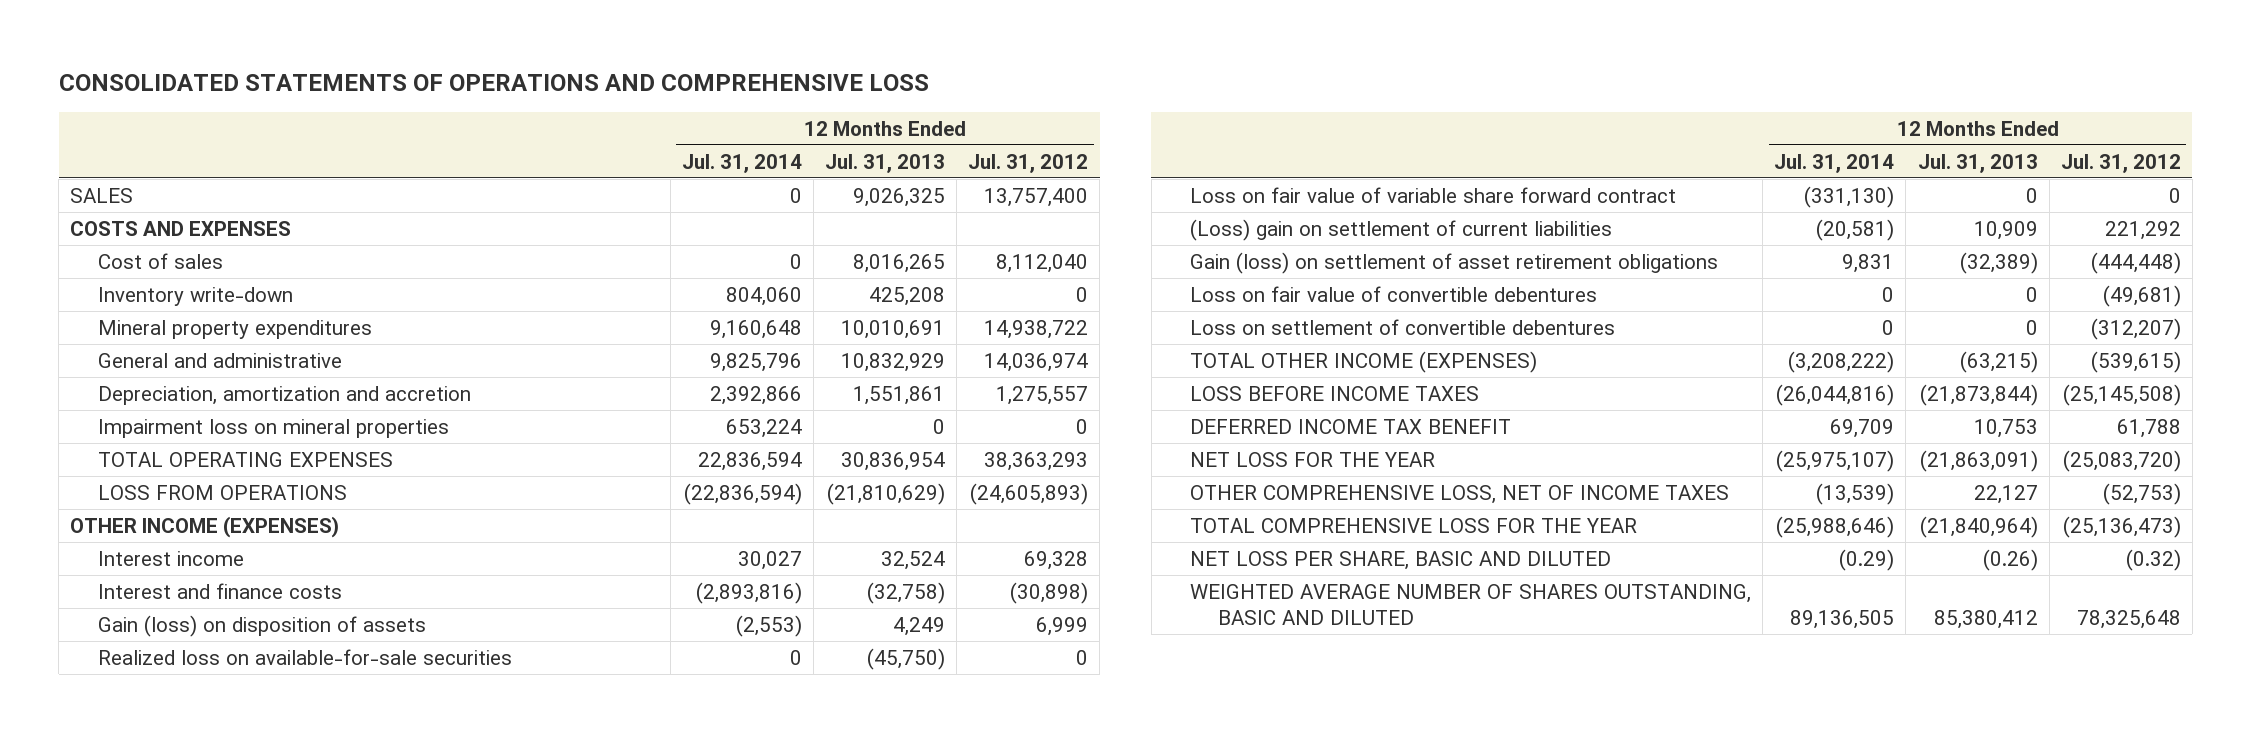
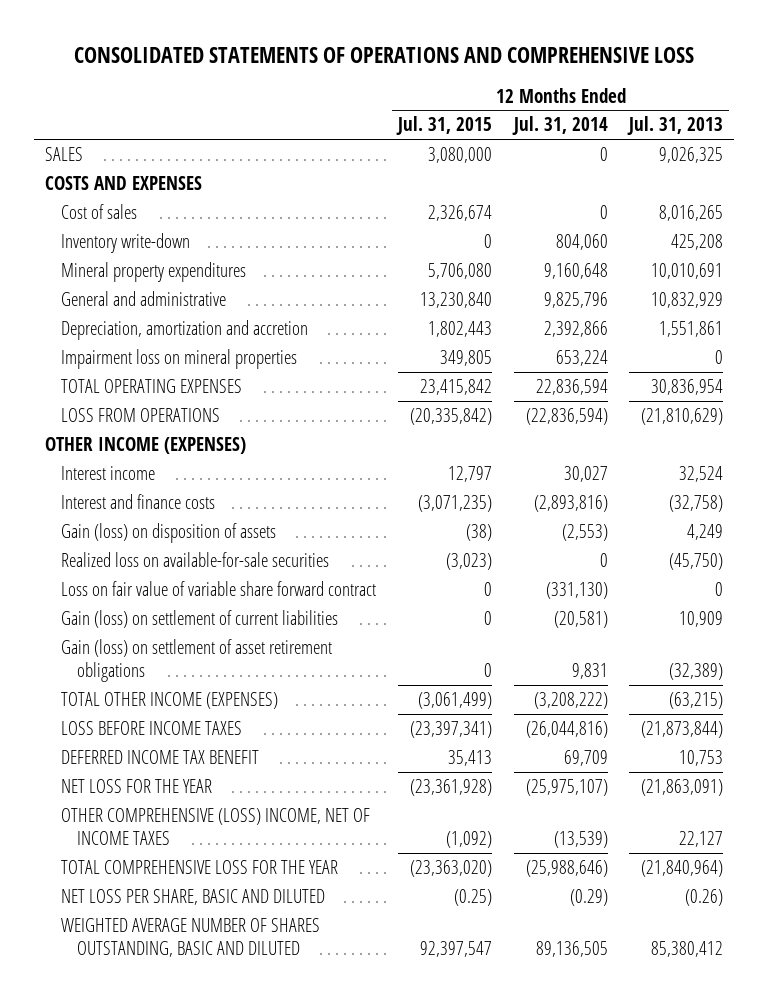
[968,153,1089,173] Jul. 31, 2012 -> none
none -> [395,116,492,136] Jul. 31, 2015
[1190,218,1613,241] (Loss) gain on settlement of current liabilities -> [61,609,339,628] Gain (loss) on settlement of current liabilities
[1190,285,1598,302] Loss on fair value of convertible debentures -> none
[1190,318,1616,335] Loss on settlement of convertible debentures -> none
[1190,484,1730,504] OTHER COMPREHENSIVE LOSS, NET OF INCOME TAXES -> [61,807,371,846] OTHER COMPREHENSIVE (LOSS) INCOME, NET OF INCOME TAXES

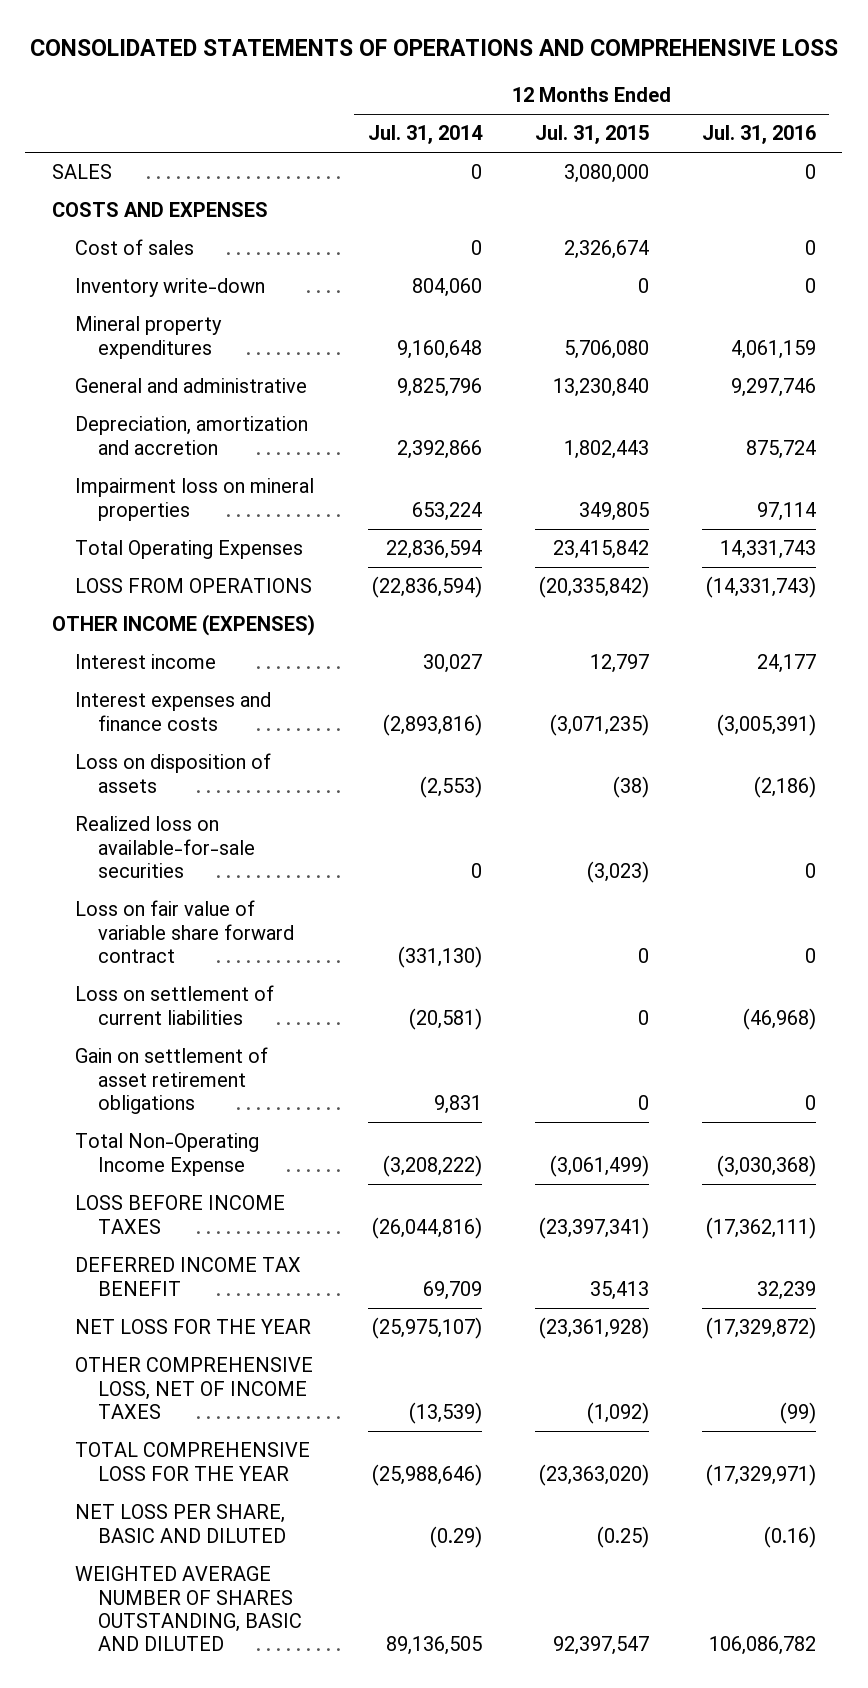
[627,116,724,136] Jul. 31, 2013 -> none
none -> [701,125,816,145] Jul. 31, 2016
[61,378,243,393] TOTAL OPERATING EXPENSES -> [75,540,304,560] Total Operating Expenses
[61,493,216,509] Interest and finance costs -> [75,692,272,731] Interest expenses and finance costs
[61,522,277,543] Gain (loss) on disposition of assets -> [75,753,272,793] Loss on disposition of assets
[61,609,339,628] Gain (loss) on settlement of current liabilities -> [75,985,275,1025] Loss on settlement of current liabilities
[61,638,333,683] Gain (loss) on settlement of asset retirement obligations -> [75,1047,269,1114] Gain on settlement of asset retirement obligations
[61,691,279,709] TOTAL OTHER INCOME (EXPENSES) -> [75,1133,260,1176] Total Non-Operating Income Expense
[61,807,371,846] OTHER COMPREHENSIVE (LOSS) INCOME, NET OF INCOME TAXES -> [75,1357,314,1419] OTHER COMPREHENSIVE LOSS, NET OF INCOME TAXES

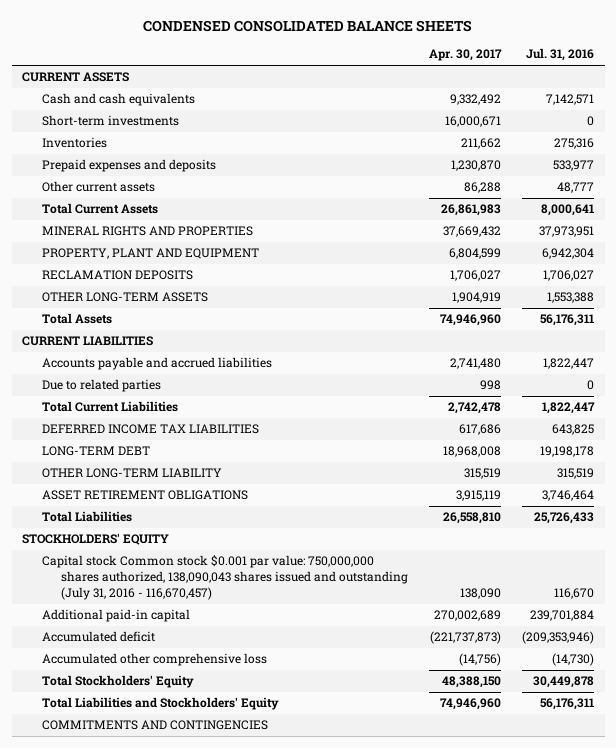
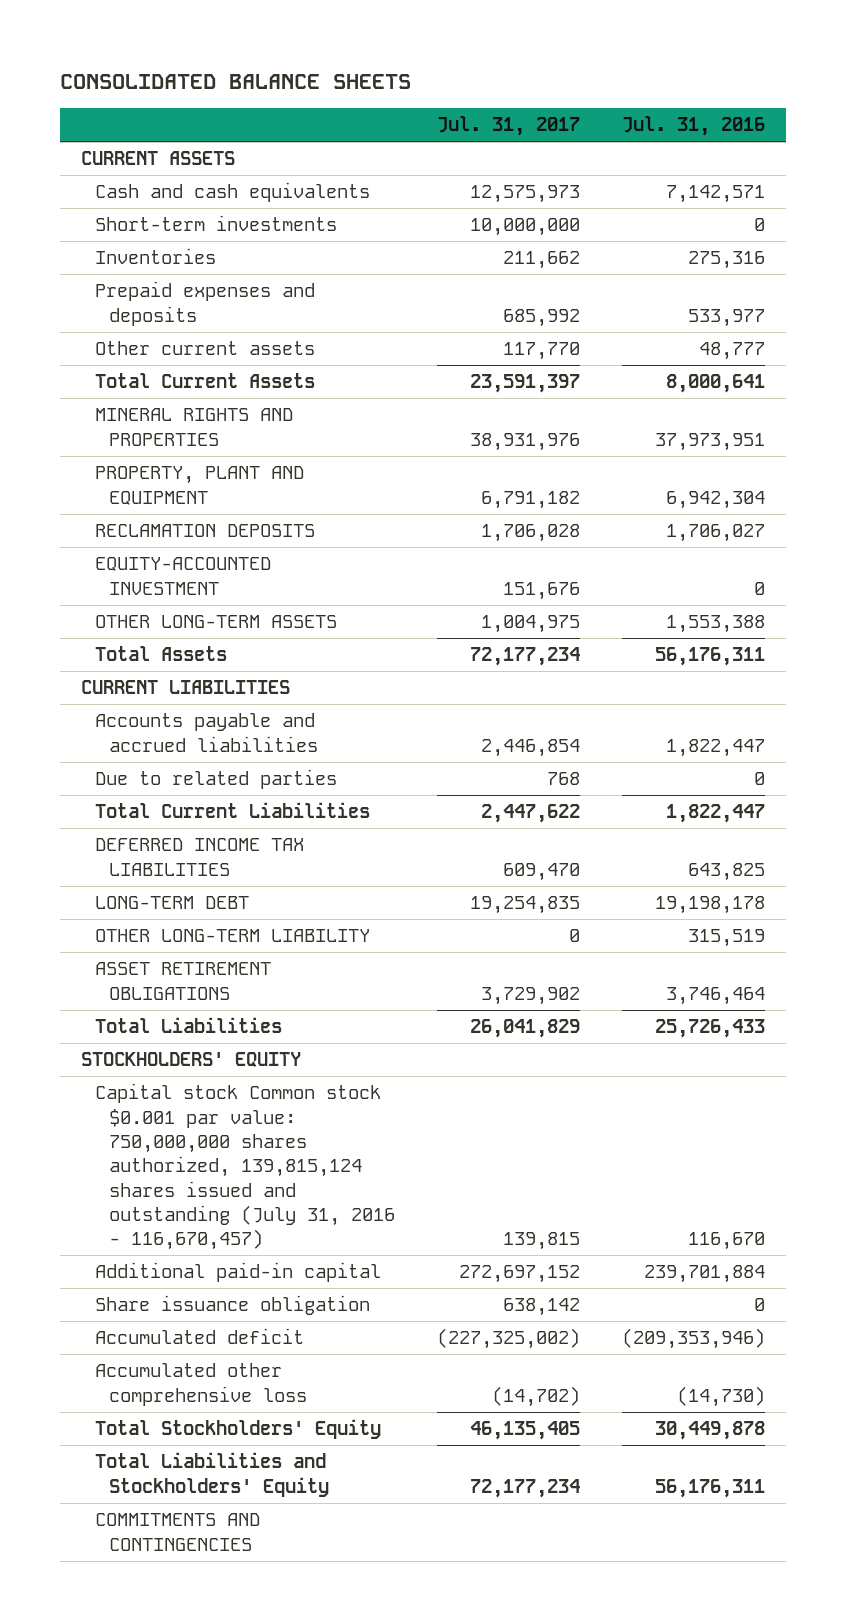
[143,19,473,32] CONDENSED CONSOLIDATED BALANCE SHEETS -> [59,74,411,90] CONSOLIDATED BALANCE SHEETS
[429,49,503,62] Apr. 30, 2017 -> none
none -> [437,116,581,137] Jul. 31, 2017
none -> [95,557,272,595] EQUITY-ACCOUNTED INVESTMENT
[41,555,408,601] Capital stock Common stock $0.001 par value: 750,000,000 shares authorized, 138,090,043 shares issued and outstanding (July 31, 2016 - 116,670,457) -> [95,1083,396,1251] Capital stock Common stock $0.001 par value: 750,000,000 shares authorized, 139,815,124 shares issued and outstanding (July 31, 2016 - 116,670,457)
none -> [95,1295,371,1316] Share issuance obligation

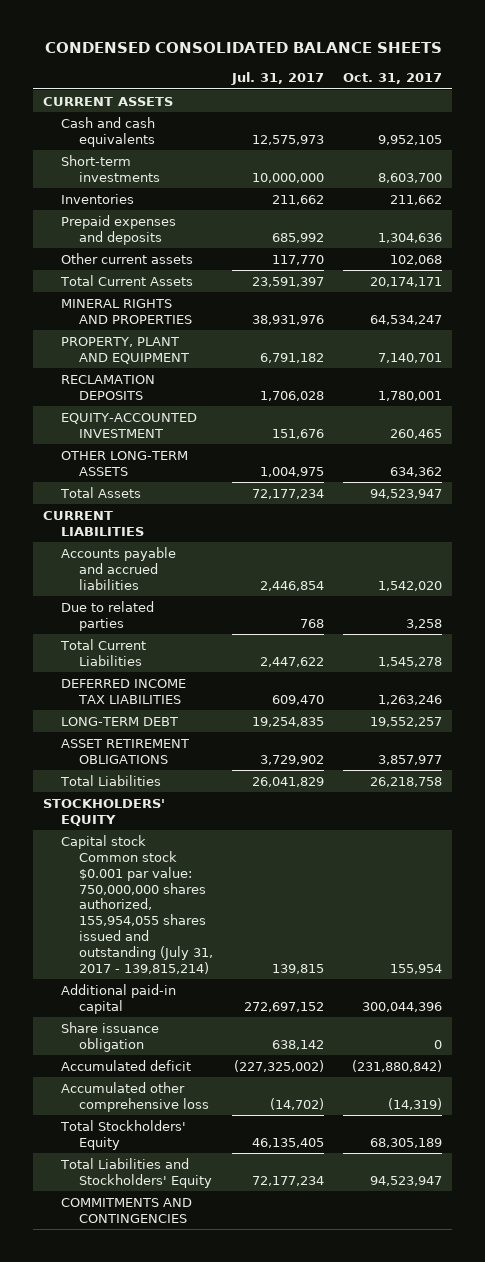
[59,74,411,90] CONSOLIDATED BALANCE SHEETS -> [44,42,442,54] CONDENSED CONSOLIDATED BALANCE SHEETS
[622,116,766,137] Jul. 31, 2016 -> none
none -> [343,73,443,85] Oct. 31, 2017
[95,929,371,943] OTHER LONG-TERM LIABILITY -> none
[95,1083,396,1251] Capital stock Common stock $0.001 par value: 750,000,000 shares authorized, 139,815,124 shares issued and outstanding (July 31, 2016 - 116,670,457) -> [61,834,214,974] Capital stock Common stock $0.001 par value: 750,000,000 shares authorized, 155,954,055 shares issued and outstanding (July 31, 2017 - 139,815,214)

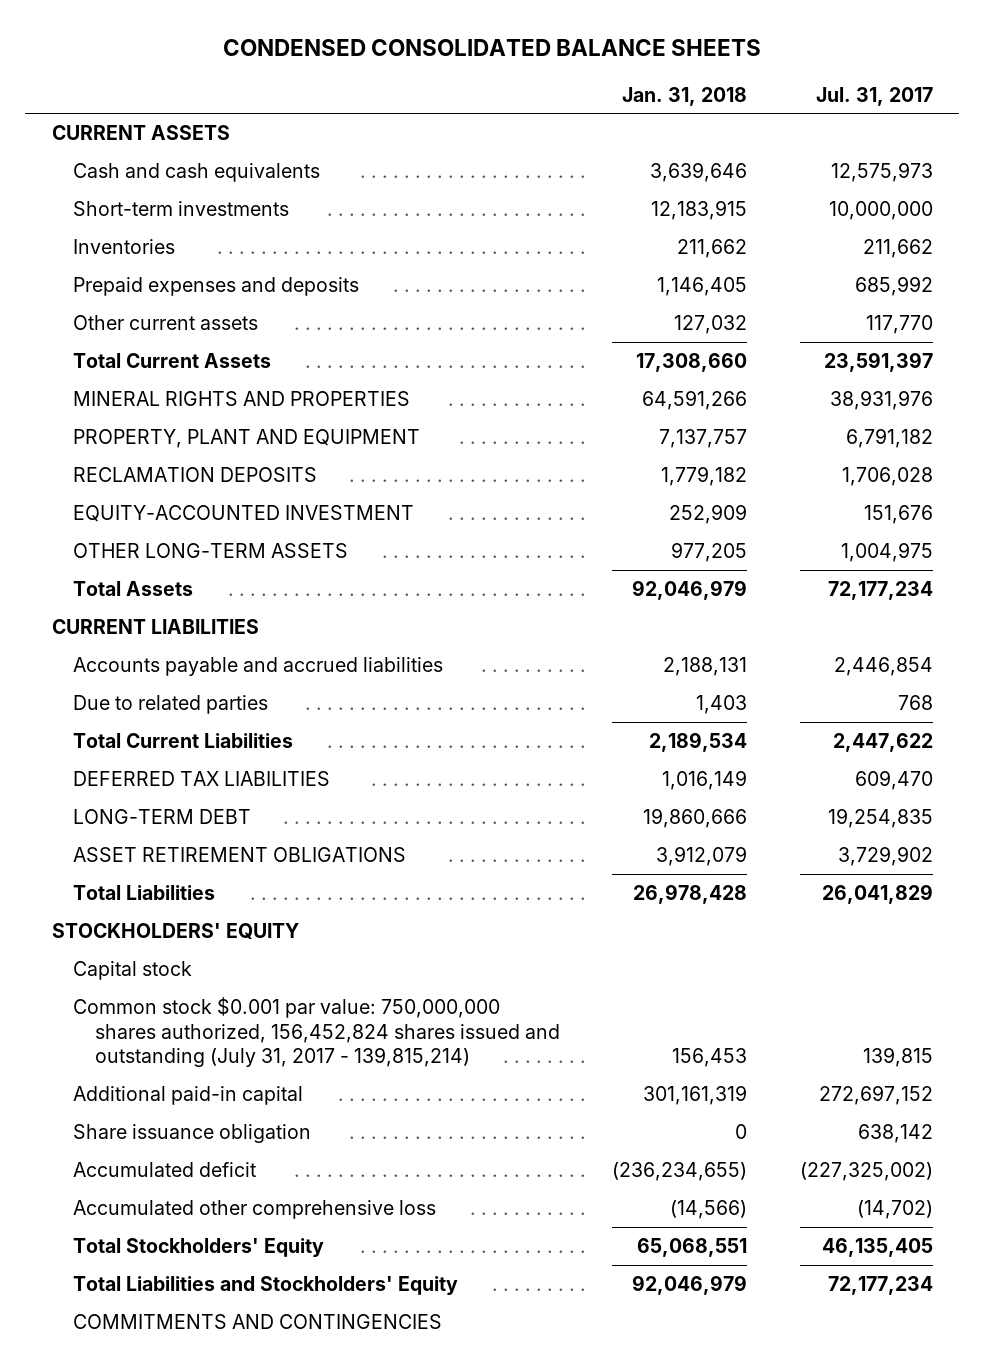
[343,73,443,85] Oct. 31, 2017 -> none
none -> [622,86,748,106] Jan. 31, 2018
[61,678,187,704] DEFERRED INCOME TAX LIABILITIES -> [73,771,331,787] DEFERRED TAX LIABILITIES
none -> [73,961,193,981] Capital stock
[61,834,214,974] Capital stock Common stock $0.001 par value: 750,000,000 shares authorized, 155,954,055 shares issued and outstanding (July 31, 2017 - 139,815,214) -> [73,997,561,1068] Common stock $0.001 par value: 750,000,000 shares authorized, 156,452,824 shares issued and outstanding (July 31, 2017 - 139,815,214)

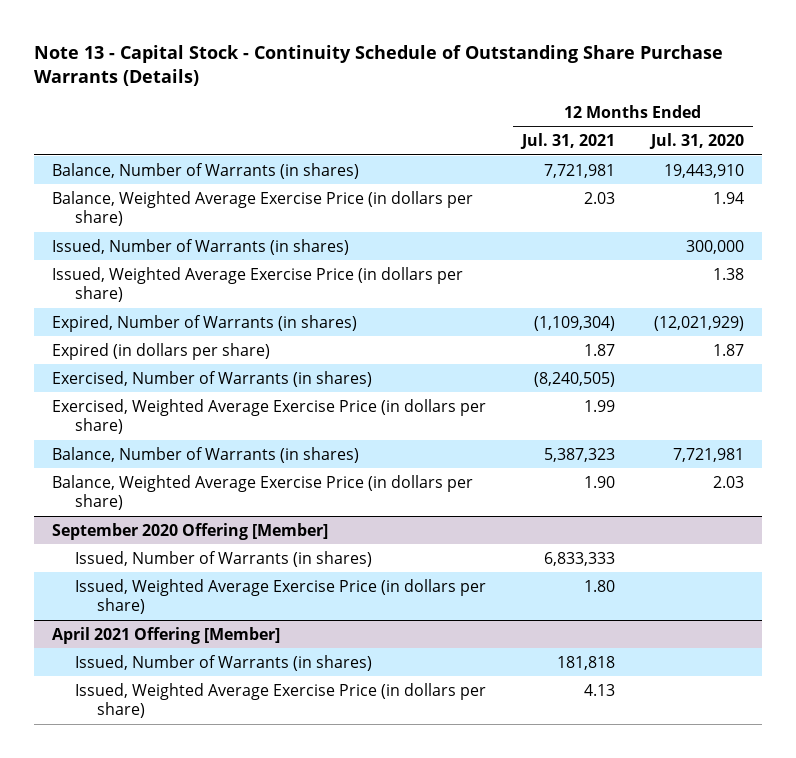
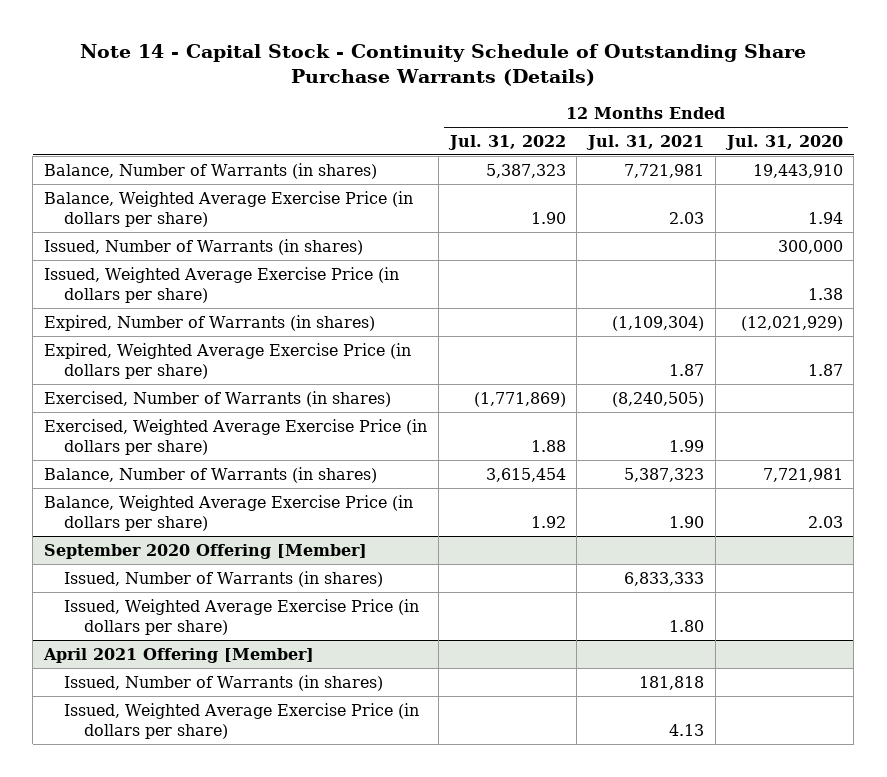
[34,44,724,86] Note 13 - Capital Stock - Continuity Schedule of Outstanding Share Purchase Warrants (Details) -> [80,43,807,87] Note 14 - Capital Stock - Continuity Schedule of Outstanding Share Purchase Warrants (Details)
none -> [447,134,566,150] Jul. 31, 2022
[52,342,271,360] Expired (in dollars per share) -> [43,342,411,379] Expired, Weighted Average Exercise Price (in dollars per share)

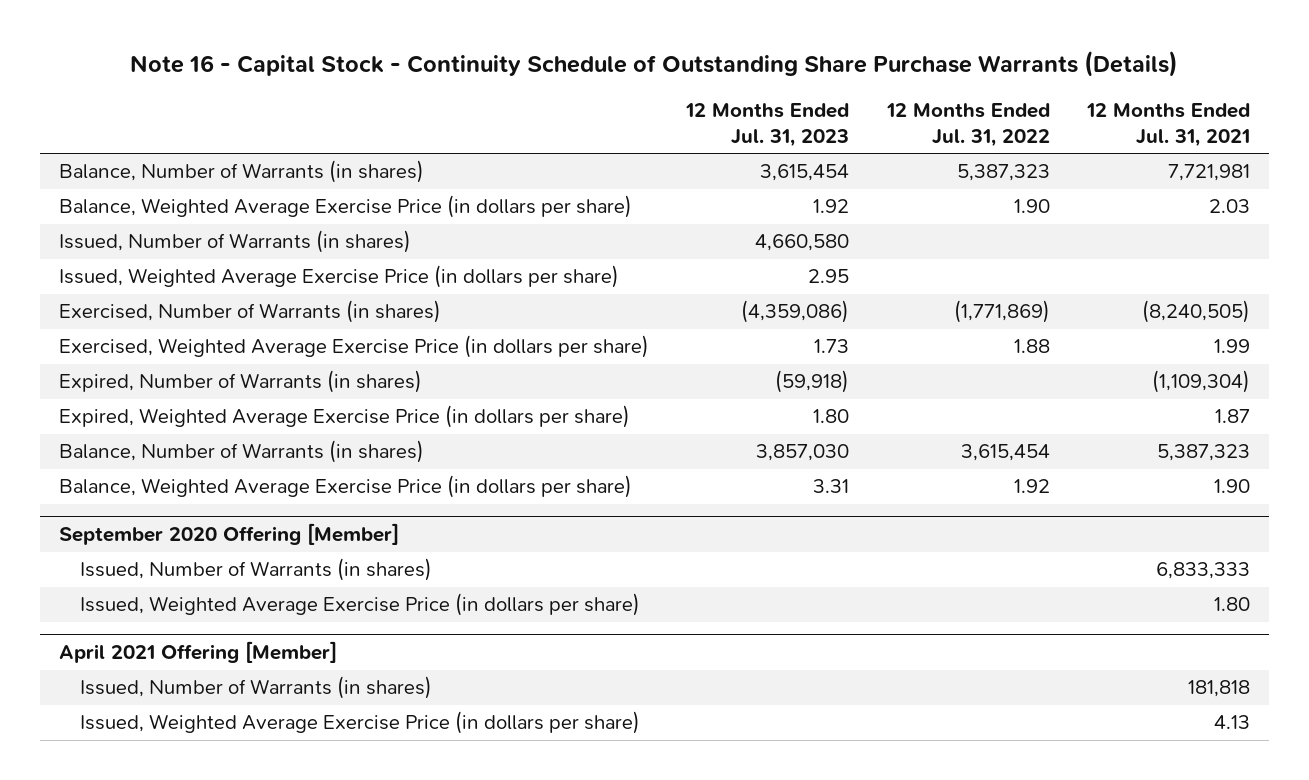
[80,43,807,87] Note 14 - Capital Stock - Continuity Schedule of Outstanding Share Purchase Warrants (Details) -> [130,50,1179,77] Note 16 - Capital Stock - Continuity Schedule of Outstanding Share Purchase Warrants (Details)
[724,134,843,150] Jul. 31, 2020 -> none
none -> [685,102,850,147] 12 Months Ended Jul. 31, 2023
[43,314,375,331] Expired, Number of Warrants (in shares) -> [58,370,422,394] Expired, Number of Warrants (in shares)
[43,342,411,379] Expired, Weighted Average Exercise Price (in dollars per share) -> [58,405,630,429] Expired, Weighted Average Exercise Price (in dollars per share)

